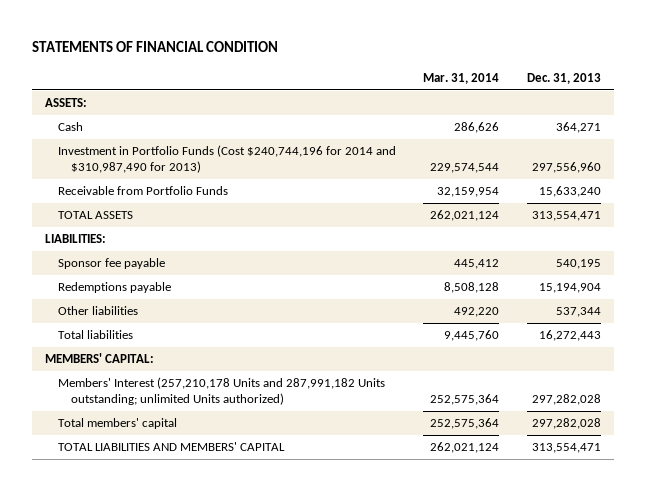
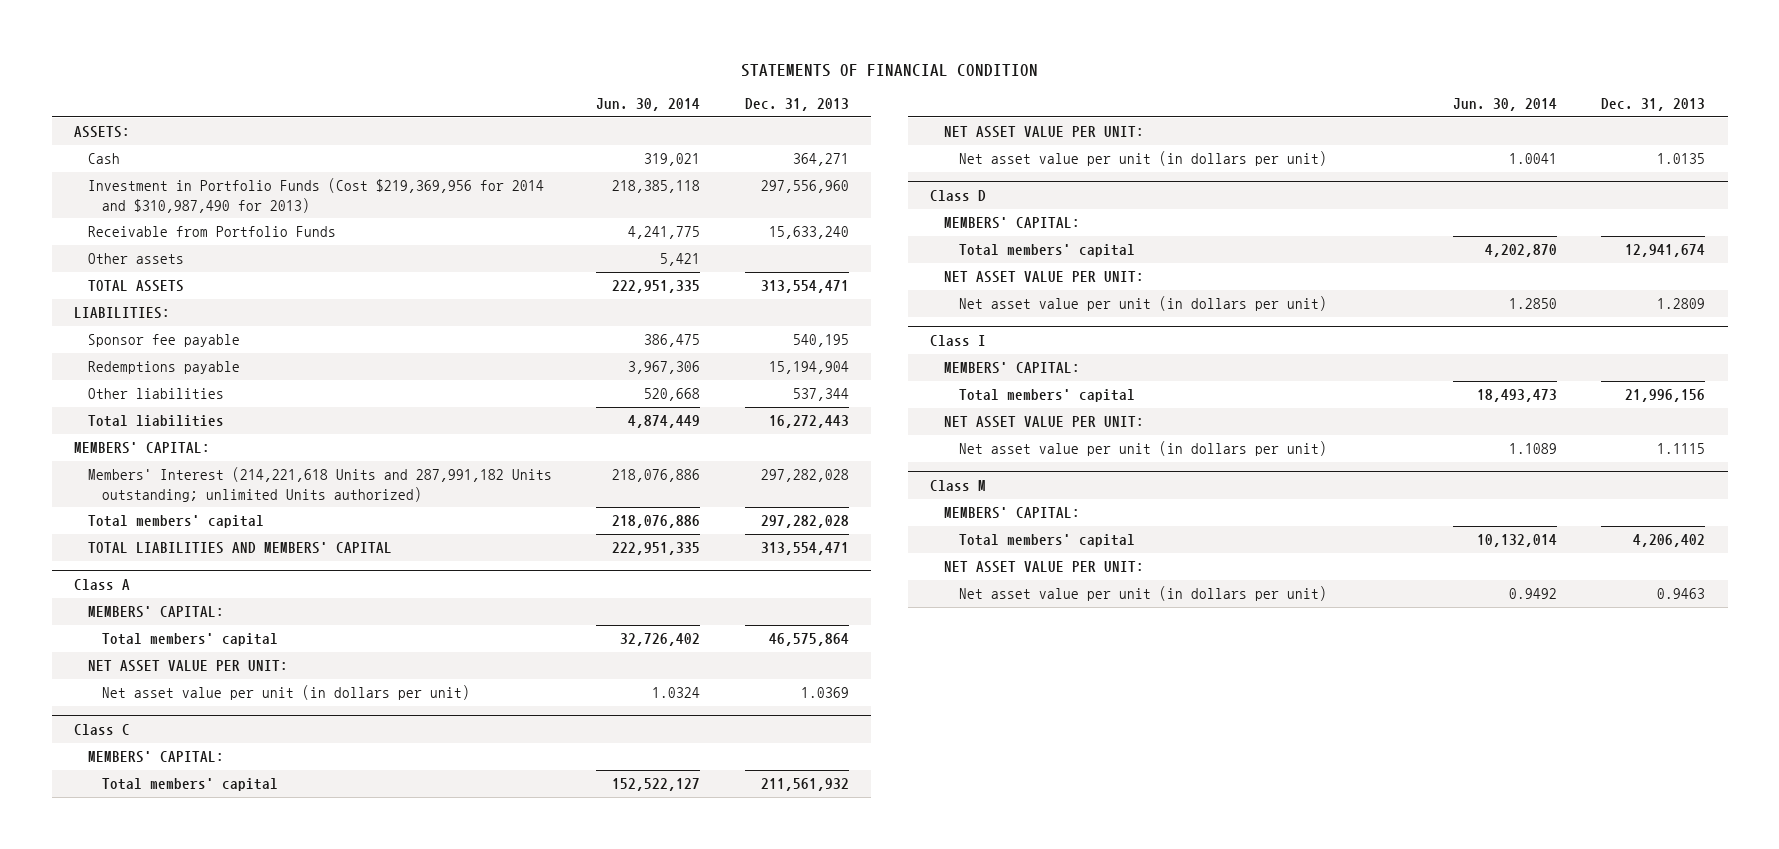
[423,72,500,84] Mar. 31, 2014 -> none
none -> [596,97,701,111] Jun. 30, 2014
[58,145,397,173] Investment in Portfolio Funds (Cost $240,744,196 for 2014 and $310,987,490 for 2013) -> [87,178,544,213] Investment in Portfolio Funds (Cost $219,369,956 for 2014 and $310,987,490 for 2013)
none -> [87,253,184,265] Other assets
[58,377,386,405] Members' Interest (257,210,178 Units and 287,991,182 Units outstanding; unlimited Units authorized) -> [87,467,552,502] Members' Interest (214,221,618 Units and 287,991,182 Units outstanding; unlimited Units authorized)
none -> [73,578,130,590] Class A
none -> [87,606,224,619] MEMBERS' CAPITAL:
none -> [101,633,278,647] Total members' capital
none -> [87,660,288,673] NET ASSET VALUE PER UNIT:
none -> [101,685,470,701] Net asset value per unit (in dollars per unit)
none -> [73,723,130,735] Class C
none -> [87,751,224,764] MEMBERS' CAPITAL:
none -> [101,778,278,792] Total members' capital
none -> [944,126,1145,139] NET ASSET VALUE PER UNIT:
none -> [958,151,1327,167] Net asset value per unit (in dollars per unit)
none -> [930,189,987,201] Class D
none -> [944,217,1081,230] MEMBERS' CAPITAL:
none -> [958,244,1135,258] Total members' capital
none -> [944,271,1145,284] NET ASSET VALUE PER UNIT:
none -> [958,296,1327,312] Net asset value per unit (in dollars per unit)
none -> [930,334,987,346] Class I
none -> [944,362,1081,375] MEMBERS' CAPITAL:
none -> [958,389,1135,403] Total members' capital
none -> [944,416,1145,429] NET ASSET VALUE PER UNIT:
none -> [958,441,1327,457] Net asset value per unit (in dollars per unit)
none -> [930,479,987,491] Class M
none -> [944,507,1081,520] MEMBERS' CAPITAL:
none -> [958,534,1135,548] Total members' capital
none -> [944,561,1145,574] NET ASSET VALUE PER UNIT:
none -> [958,586,1327,602] Net asset value per unit (in dollars per unit)

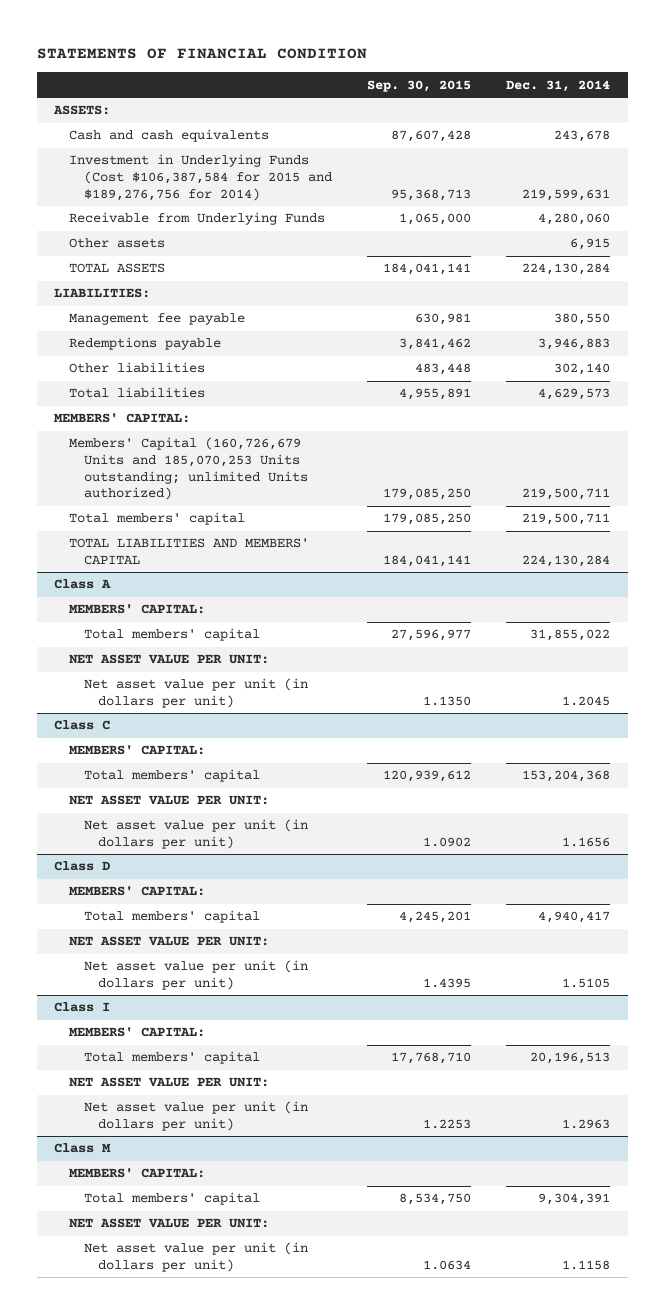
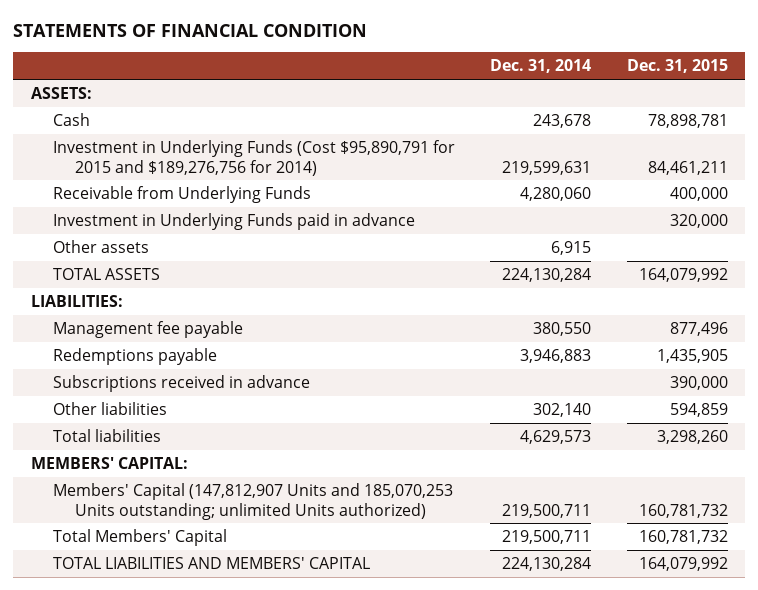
[366,79,471,92] Sep. 30, 2015 -> none
none -> [626,59,728,74] Dec. 31, 2015
[68,129,269,143] Cash and cash equivalents -> [53,112,91,126] Cash
[68,154,332,201] Investment in Underlying Funds (Cost $106,387,584 for 2015 and $189,276,756 for 2014) -> [53,139,456,176] Investment in Underlying Funds (Cost $95,890,791 for 2015 and $189,276,756 for 2014)
none -> [53,212,416,230] Investment in Underlying Funds paid in advance
none -> [53,374,311,392] Subscriptions received in advance
[68,437,308,501] Members' Capital (160,726,679 Units and 185,070,253 Units outstanding; unlimited Units authorized) -> [53,482,454,520] Members' Capital (147,812,907 Units and 185,070,253 Units outstanding; unlimited Units authorized)
[68,512,245,526] Total members' capital -> [53,528,228,546] Total Members' Capital
[54,579,112,590] Class A -> none
[68,604,205,615] MEMBERS' CAPITAL: -> none
[83,628,260,642] Total members' capital -> none
[68,654,269,665] NET ASSET VALUE PER UNIT: -> none
[83,678,308,708] Net asset value per unit (in dollars per unit) -> none
[54,720,111,731] Class C -> none
[68,745,205,756] MEMBERS' CAPITAL: -> none
[83,769,260,783] Total members' capital -> none
[68,795,269,806] NET ASSET VALUE PER UNIT: -> none
[83,819,308,849] Net asset value per unit (in dollars per unit) -> none
[54,861,111,872] Class D -> none
[68,886,205,897] MEMBERS' CAPITAL: -> none
[83,910,260,924] Total members' capital -> none
[68,936,269,947] NET ASSET VALUE PER UNIT: -> none
[83,960,308,990] Net asset value per unit (in dollars per unit) -> none
[54,1002,111,1013] Class I -> none
[68,1027,205,1038] MEMBERS' CAPITAL: -> none
[83,1051,260,1065] Total members' capital -> none
[68,1077,269,1088] NET ASSET VALUE PER UNIT: -> none
[83,1101,308,1131] Net asset value per unit (in dollars per unit) -> none
[54,1143,112,1154] Class M -> none
[68,1168,205,1179] MEMBERS' CAPITAL: -> none
[83,1192,260,1206] Total members' capital -> none
[68,1218,269,1229] NET ASSET VALUE PER UNIT: -> none
[83,1242,308,1272] Net asset value per unit (in dollars per unit) -> none

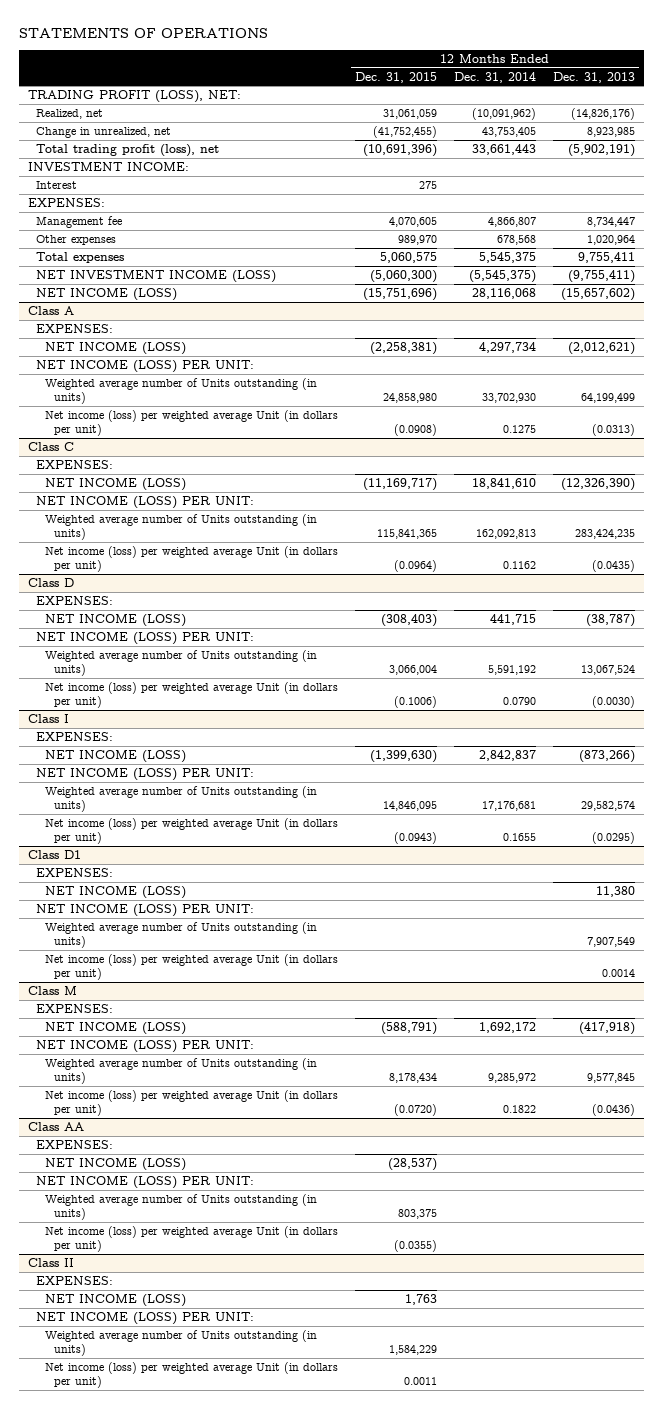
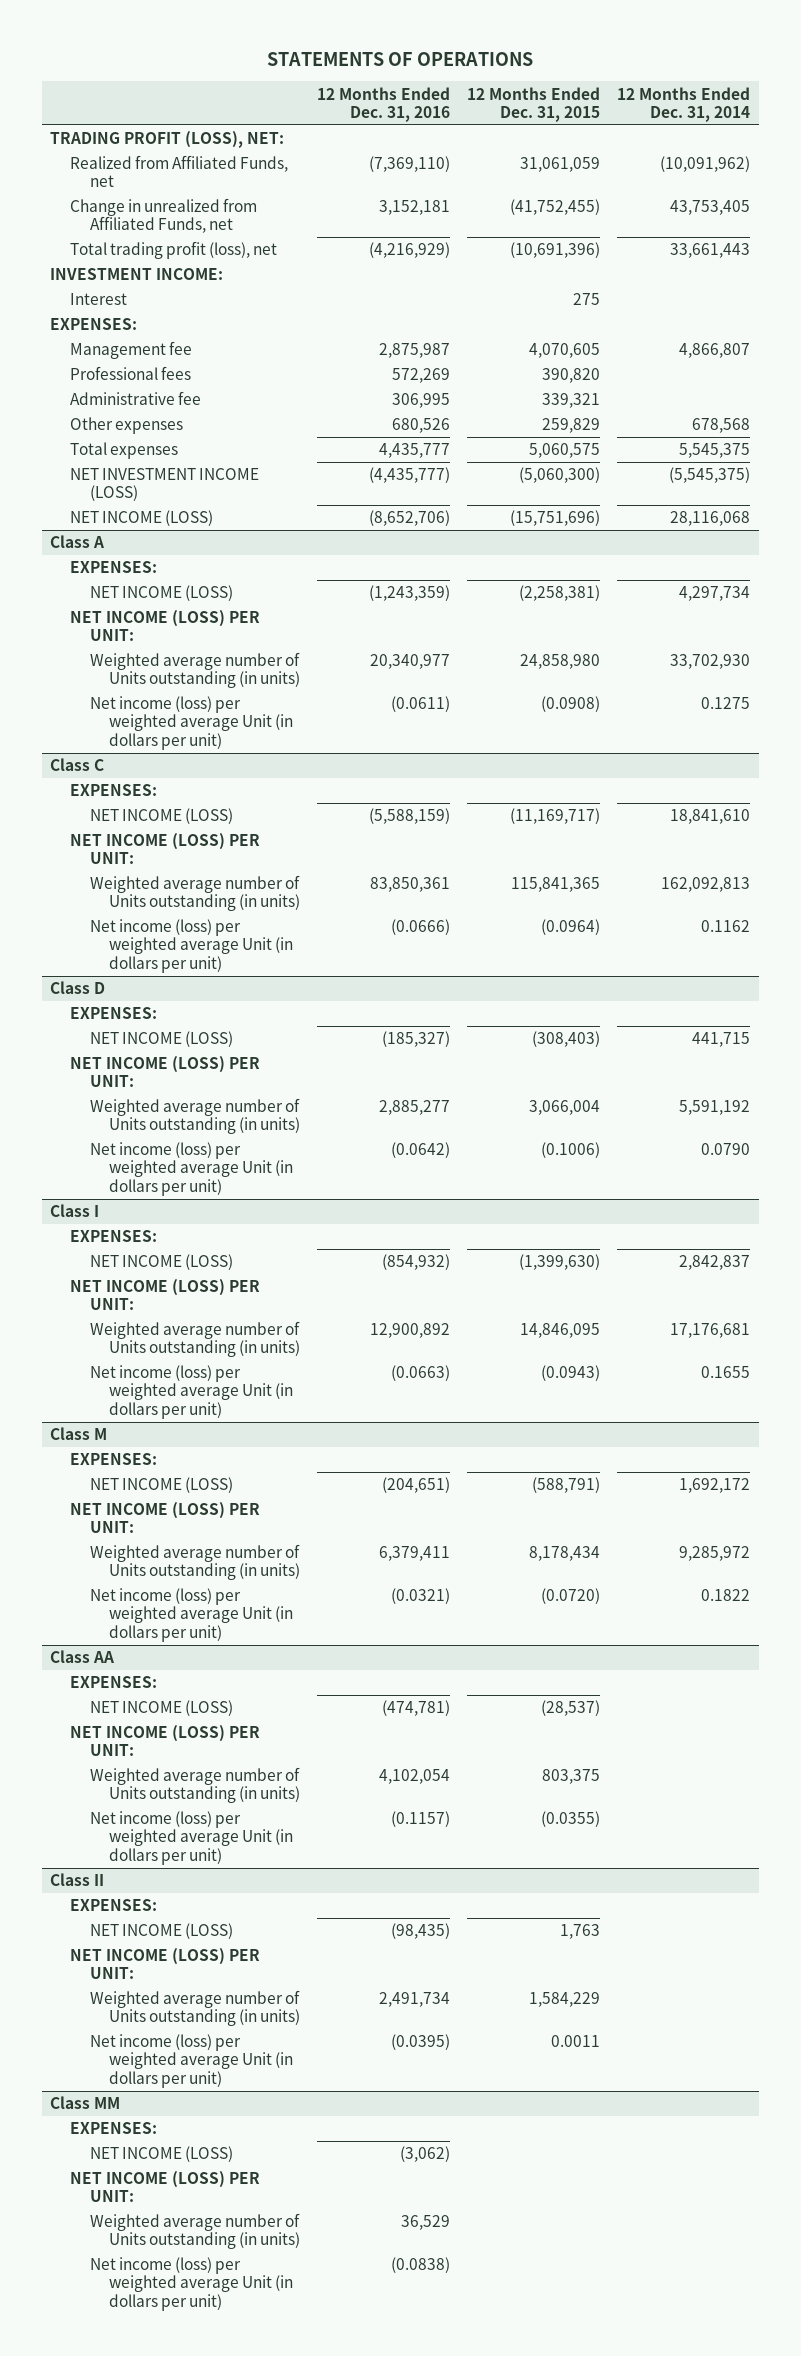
[553,71,636,83] Dec. 31, 2013 -> none
none -> [317,86,451,122] 12 Months Ended Dec. 31, 2016
[36,108,104,119] Realized, net -> [70,155,289,188] Realized from Affiliated Funds, net
[36,126,172,138] Change in unrealized, net -> [70,198,258,234] Change in unrealized from Affiliated Funds, net
none -> [70,366,192,381] Professional fees
none -> [70,391,202,406] Administrative fee
[397,234,437,245] 989,970 -> [542,418,601,434] 259,829
[27,849,81,859] Class D1 -> none
[36,867,114,877] EXPENSES: -> none
[44,885,186,899] NET INCOME (LOSS) -> none
[36,903,255,917] NET INCOME (LOSS) PER UNIT: -> none
[44,921,317,948] Weighted average number of Units outstanding (in units) -> none
[44,953,338,980] Net income (loss) per weighted average Unit (in dollars per unit) -> none
none -> [50,2096,121,2110] Class MM
none -> [70,2122,158,2135] EXPENSES:
none -> [89,2146,233,2163] NET INCOME (LOSS)
none -> [70,2171,261,2203] NET INCOME (LOSS) PER UNIT:
none -> [89,2213,301,2250] Weighted average number of Units outstanding (in units)
none -> [89,2257,294,2311] Net income (loss) per weighted average Unit (in dollars per unit)

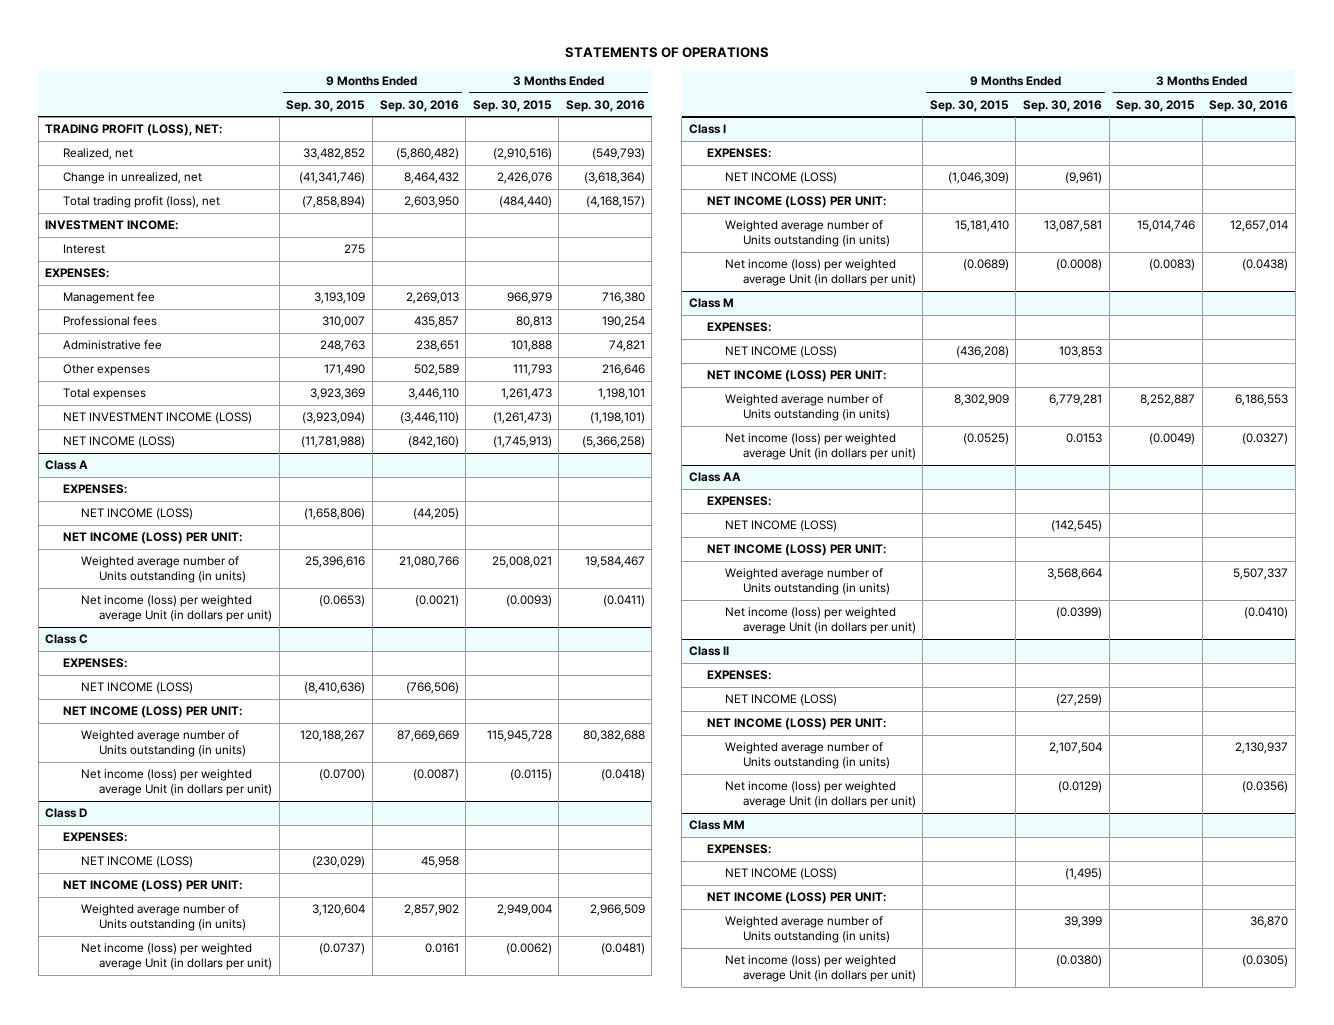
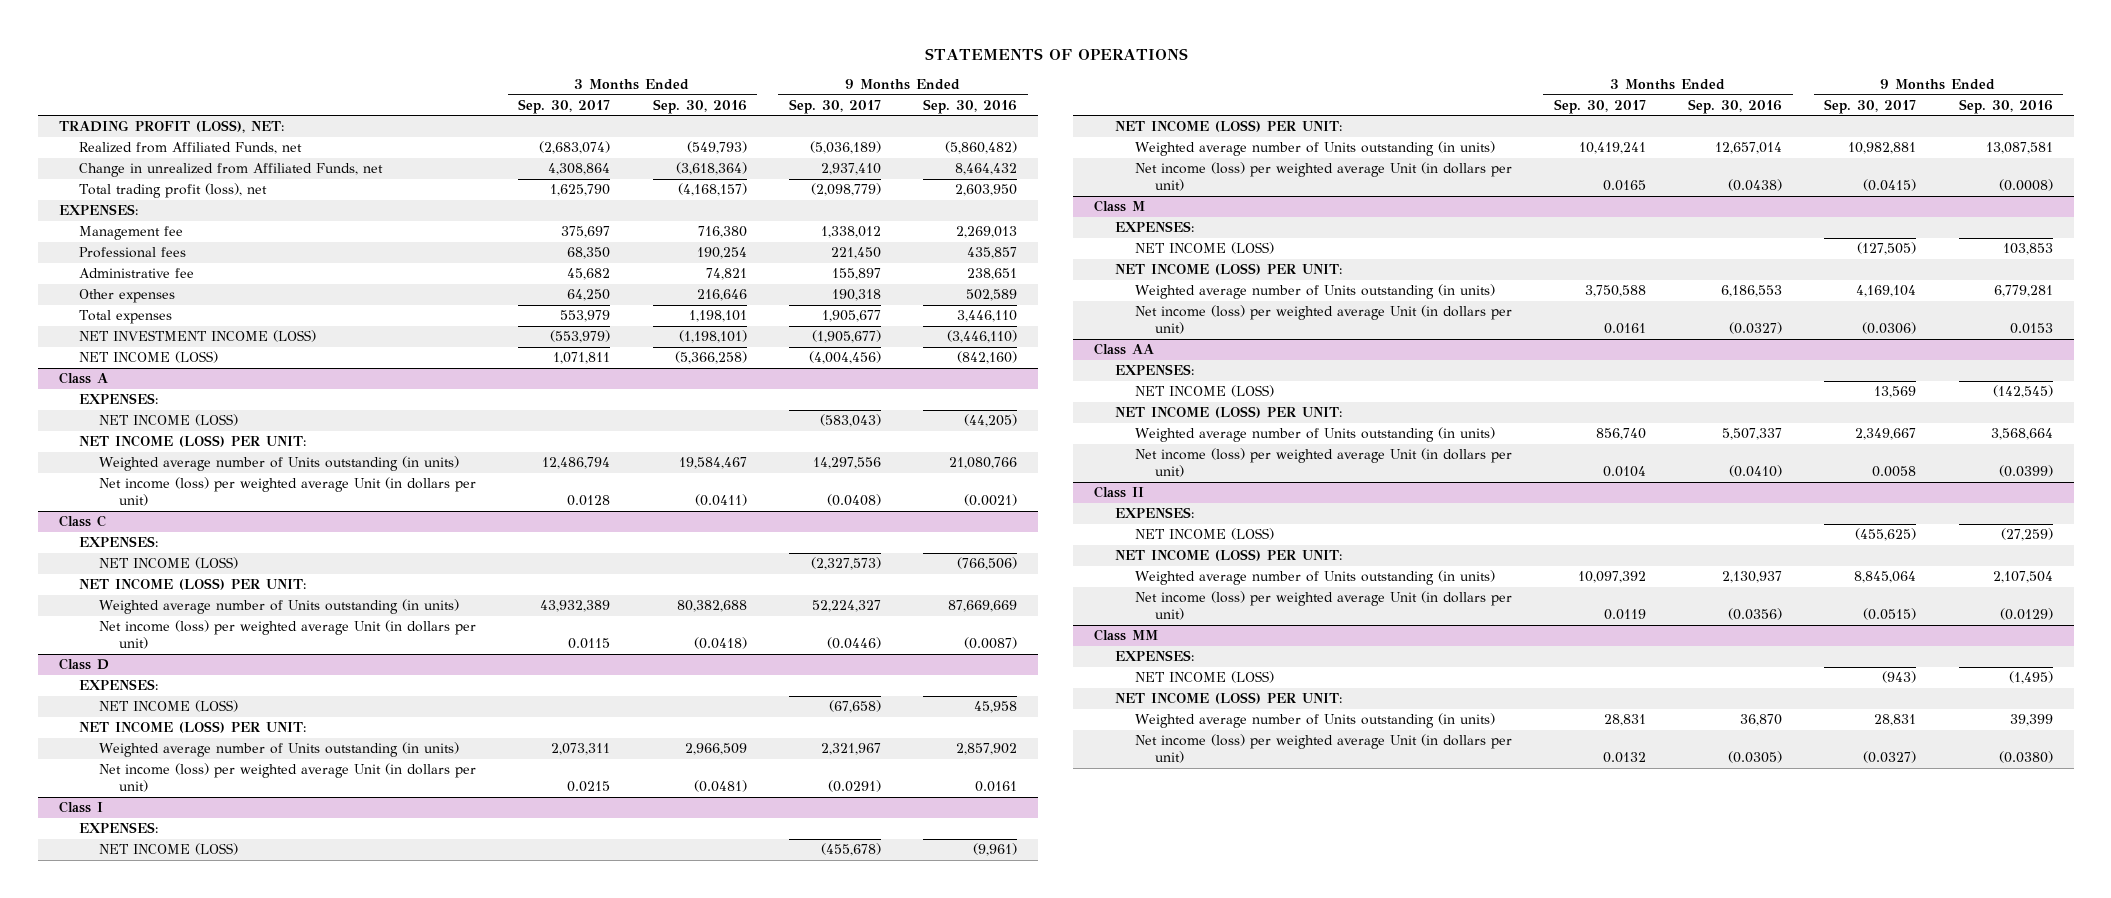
[286,99,366,112] Sep. 30, 2015 -> none
[472,99,552,112] Sep. 30, 2015 -> none
none -> [518,98,611,114] Sep. 30, 2017
none -> [788,98,881,114] Sep. 30, 2017
[63,148,134,161] Realized, net -> [78,142,302,155] Realized from Affiliated Funds, net
[63,172,203,185] Change in unrealized, net -> [78,163,383,178] Change in unrealized from Affiliated Funds, net
[45,220,179,231] INVESTMENT INCOME: -> none
[63,244,106,255] Interest -> none

